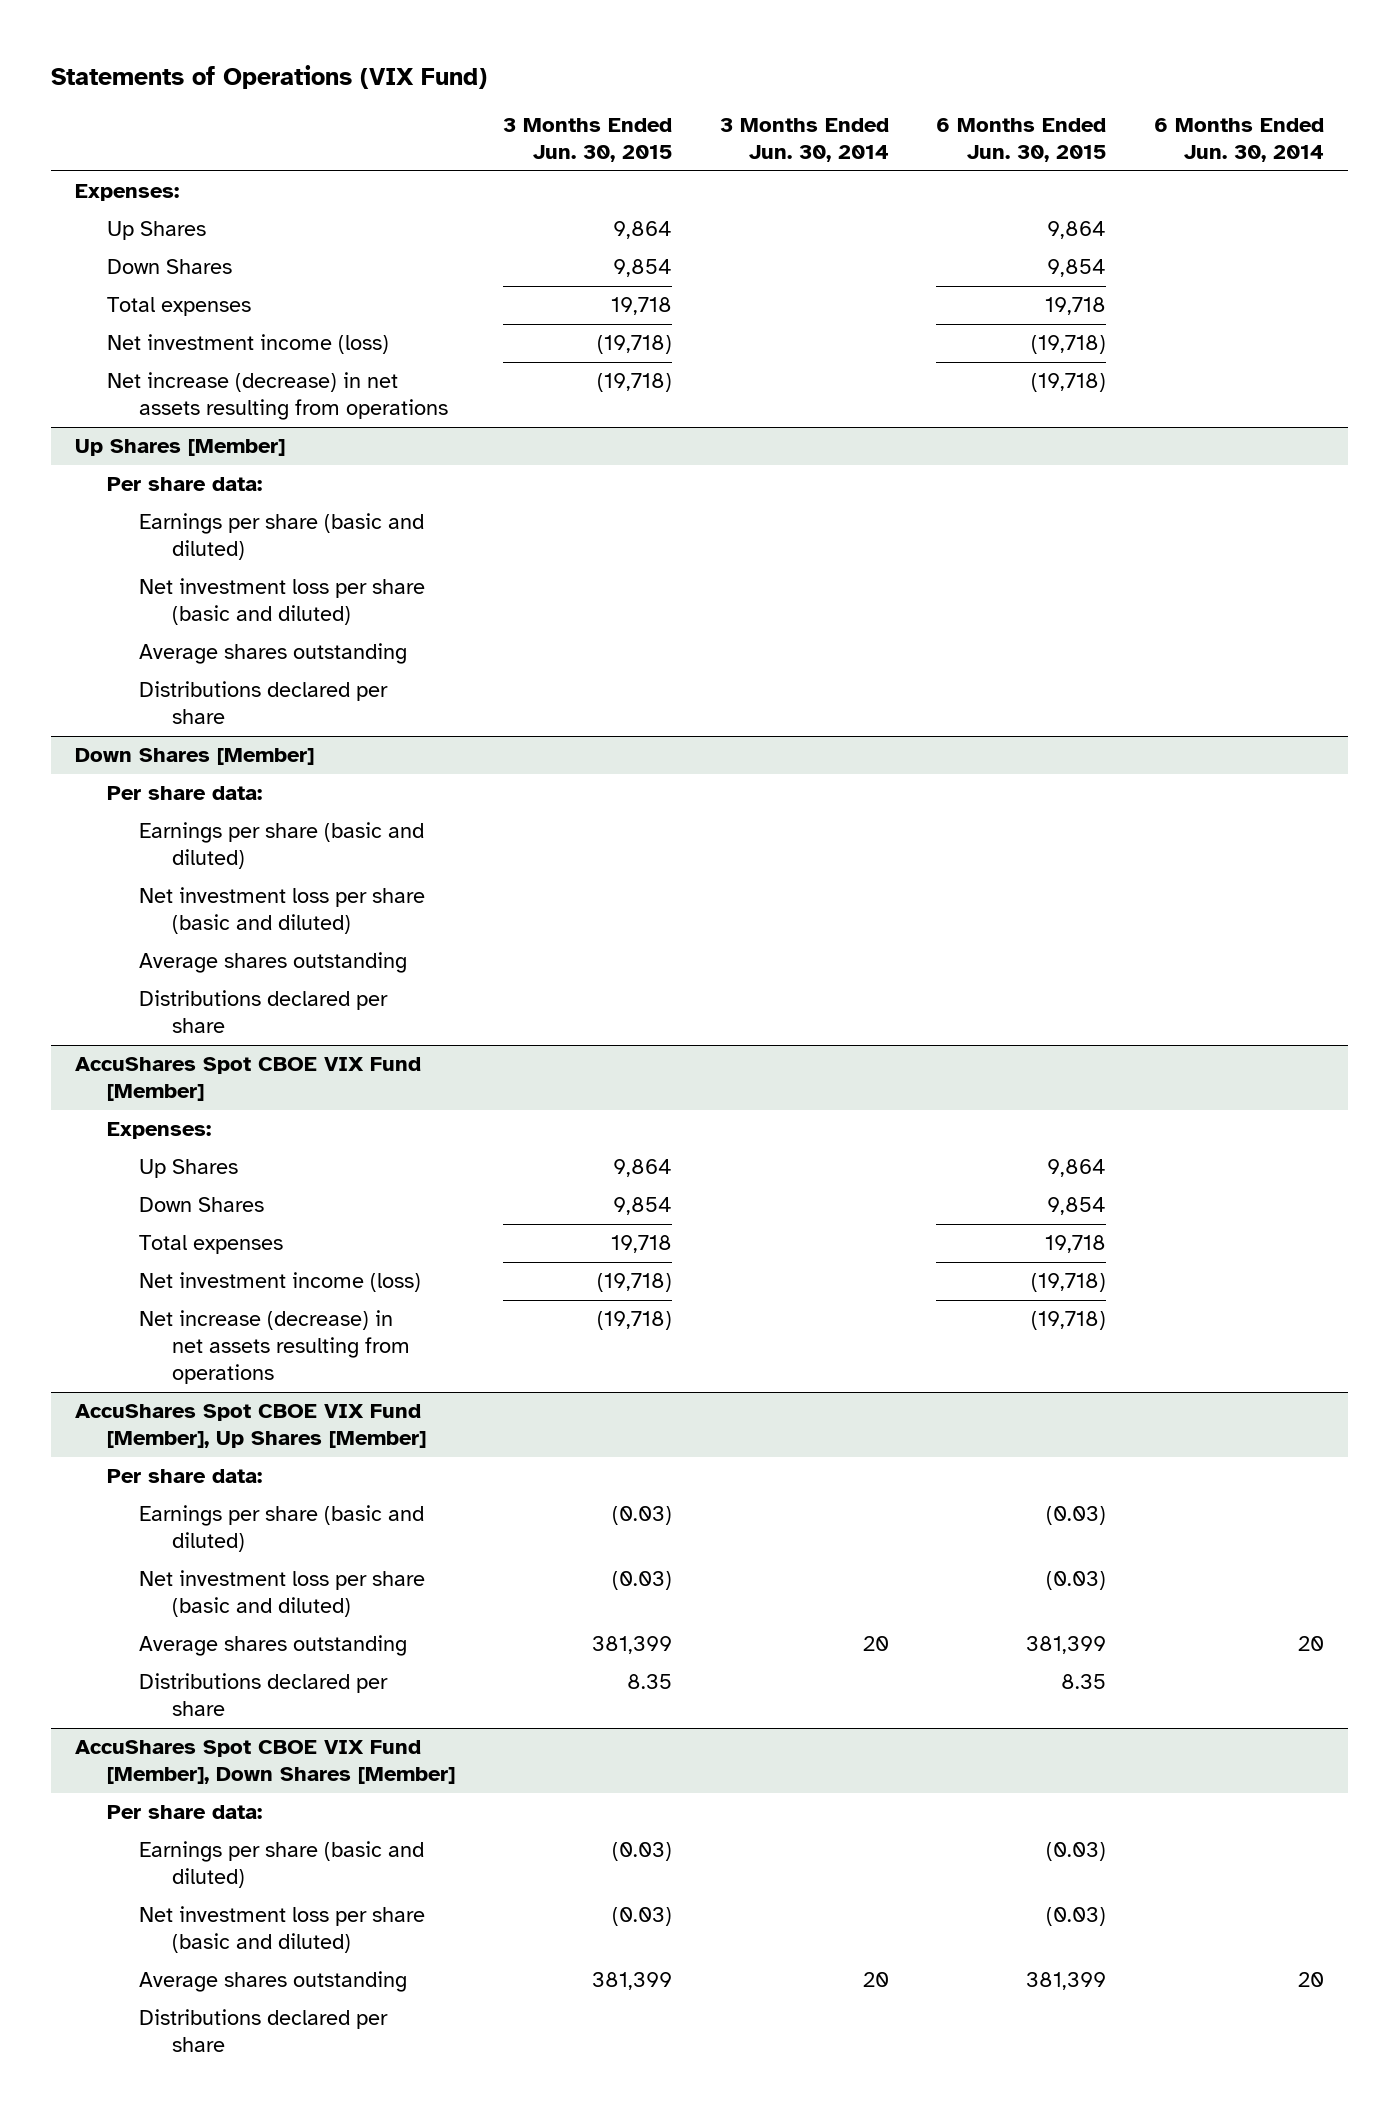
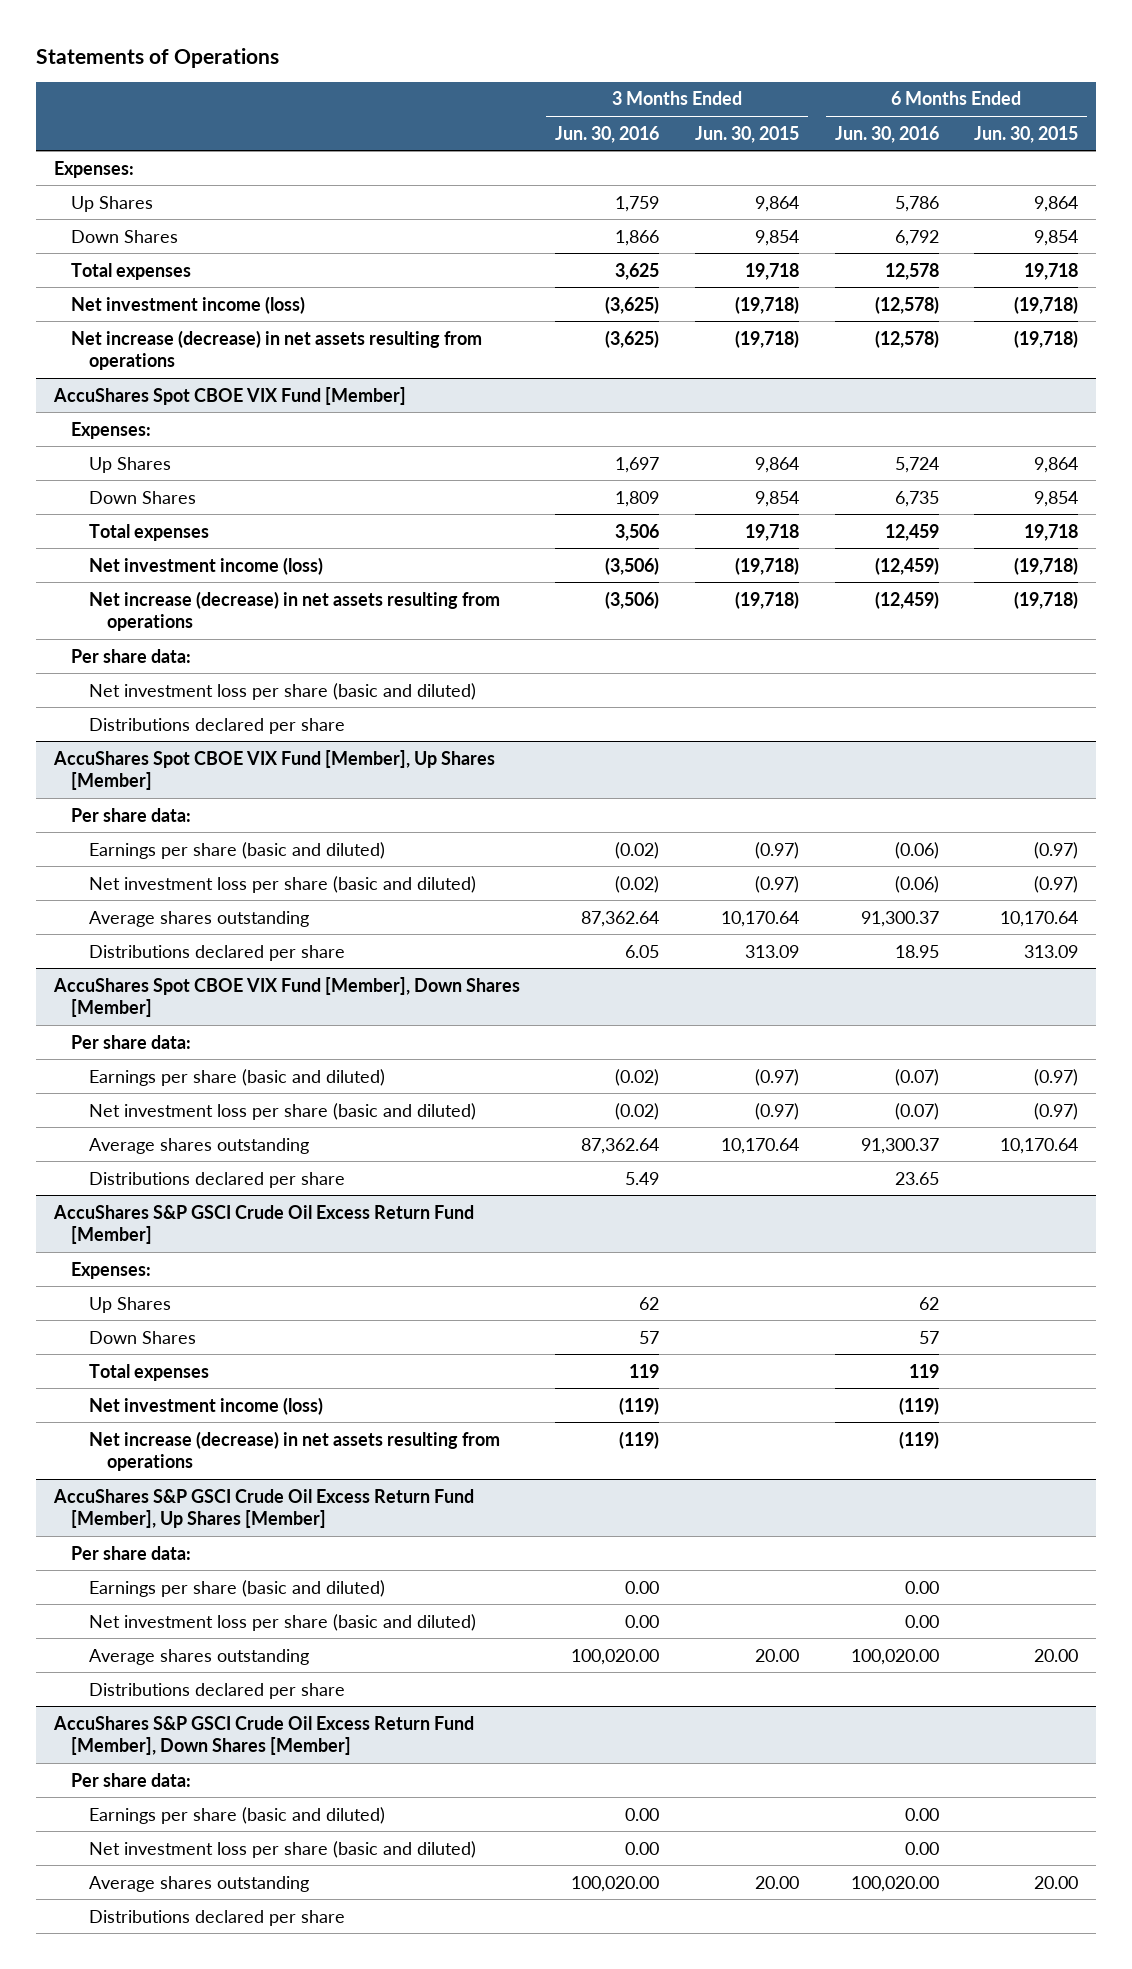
[51,64,488,89] Statements of Operations (VIX Fund) -> [35,47,279,68] Statements of Operations
[719,118,889,163] 3 Months Ended Jun. 30, 2014 -> none
[1154,118,1325,163] 6 Months Ended Jun. 30, 2014 -> none
none -> [555,125,660,143] Jun. 30, 2016
none -> [834,125,939,143] Jun. 30, 2016
[74,439,285,457] Up Shares [Member] -> none
[107,477,263,492] Per share data: -> none
[139,513,425,561] Earnings per share (basic and diluted) -> none
[139,578,426,626] Net investment loss per share (basic and diluted) -> none
[139,643,408,665] Average shares outstanding -> none
[139,681,389,725] Distributions declared per share -> none
[74,748,314,766] Down Shares [Member] -> none
[107,786,263,801] Per share data: -> none
[139,822,425,870] Earnings per share (basic and diluted) -> none
[139,887,426,935] Net investment loss per share (basic and diluted) -> none
[139,952,408,974] Average shares outstanding -> none
[139,990,389,1034] Distributions declared per share -> none
none -> [71,648,192,663] Per share data:
none -> [88,682,476,700] Net investment loss per share (basic and diluted)
none -> [88,717,345,734] Distributions declared per share
[611,1506,672,1526] (0.03) -> [754,841,799,859] (0.97)
[1046,1506,1107,1526] (0.03) -> [1034,841,1079,859] (0.97)
[611,1571,672,1591] (0.03) -> [754,875,799,893] (0.97)
[1046,1571,1107,1591] (0.03) -> [1034,875,1079,893] (0.97)
[591,1636,672,1655] 381,399 -> [720,910,799,927] 10,170.64
[1026,1636,1107,1655] 381,399 -> [1000,910,1079,927] 10,170.64
[626,1674,672,1690] 8.35 -> [744,944,799,958] 313.09
[1061,1674,1107,1690] 8.35 -> [1024,944,1079,958] 313.09
[611,1842,672,1862] (0.03) -> [754,1068,799,1086] (0.97)
[1046,1842,1107,1862] (0.03) -> [1034,1068,1079,1086] (0.97)
[611,1907,672,1927] (0.03) -> [754,1102,799,1120] (0.97)
[1046,1907,1107,1927] (0.03) -> [1034,1102,1079,1120] (0.97)
[591,1972,672,1991] 381,399 -> [720,1137,799,1154] 10,170.64
[1026,1972,1107,1991] 381,399 -> [1000,1137,1079,1154] 10,170.64
none -> [52,1204,474,1245] AccuShares S&P GSCI Crude Oil Excess Return Fund [Member]
none -> [71,1261,152,1279] Expenses:
none -> [88,1296,171,1313] Up Shares
none -> [88,1330,196,1344] Down Shares
none -> [88,1363,209,1381] Total expenses
none -> [88,1396,323,1415] Net investment income (loss)
none -> [88,1430,500,1472] Net increase (decrease) in net assets resulting from operations
none -> [52,1488,474,1529] AccuShares S&P GSCI Crude Oil Excess Return Fund [Member], Up Shares [Member]
none -> [71,1545,192,1560] Per share data:
none -> [88,1579,385,1597] Earnings per share (basic and diluted)
none -> [88,1613,476,1631] Net investment loss per share (basic and diluted)
none -> [88,1648,309,1665] Average shares outstanding
none -> [88,1682,345,1699] Distributions declared per share
none -> [52,1715,474,1756] AccuShares S&P GSCI Crude Oil Excess Return Fund [Member], Down Shares [Member]
none -> [71,1772,192,1787] Per share data:
none -> [88,1806,385,1824] Earnings per share (basic and diluted)
none -> [88,1840,476,1858] Net investment loss per share (basic and diluted)
none -> [88,1875,309,1892] Average shares outstanding
none -> [88,1909,345,1926] Distributions declared per share

